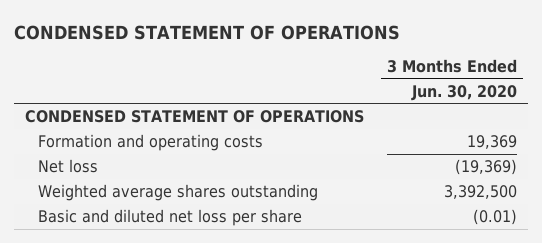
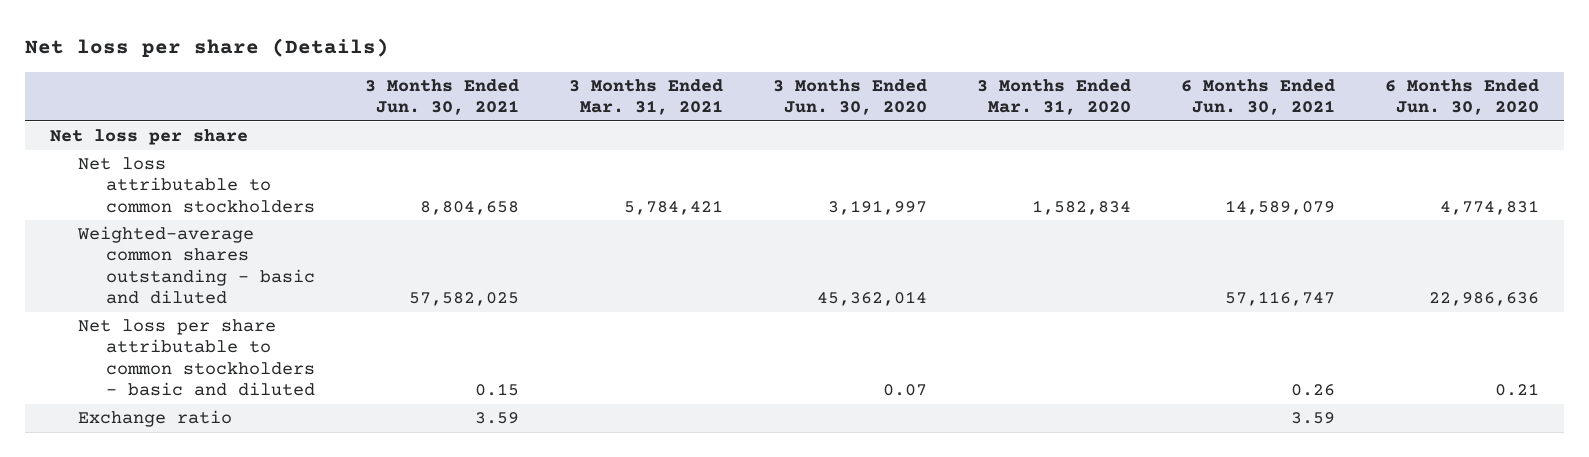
[14,24,401,40] CONDENSED STATEMENT OF OPERATIONS -> [24,38,389,58] Net loss per share (Details)
none -> [365,78,520,116] 3 Months Ended Jun. 30, 2021
none -> [569,78,724,116] 3 Months Ended Mar. 31, 2021
none -> [977,78,1132,116] 3 Months Ended Mar. 31, 2020
none -> [1181,78,1336,116] 6 Months Ended Jun. 30, 2021
none -> [1385,78,1540,116] 6 Months Ended Jun. 30, 2020
[25,110,365,124] CONDENSED STATEMENT OF OPERATIONS -> none
[38,134,264,152] Formation and operating costs -> none
none -> [49,129,248,146] Net loss per share
[38,159,99,174] Net loss -> [78,157,316,213] Net loss attributable to common stockholders
[455,159,518,176] (19,369) -> [828,199,928,215] 3,191,997
[38,184,319,202] Weighted average shares outstanding -> [77,226,316,304] Weighted-average common shares outstanding - basic and diluted
[444,185,518,200] 3,392,500 -> [817,290,928,306] 45,362,014
[38,209,303,227] Basic and diluted net loss per share -> [78,319,316,396] Net loss per share attributable to common stockholders - basic and diluted
[473,209,518,226] (0.01) -> [883,383,928,396] 0.07
none -> [78,410,233,428] Exchange ratio

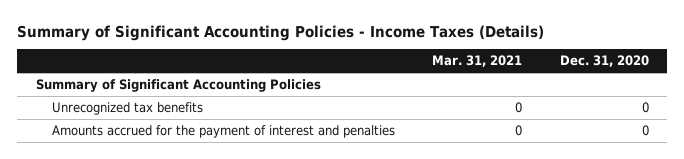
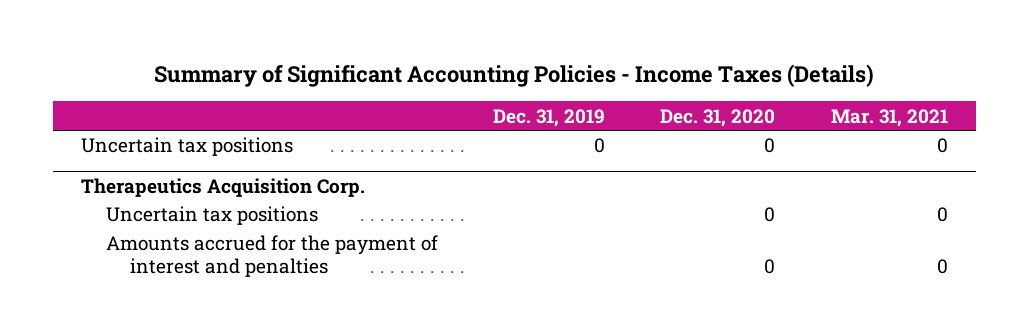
none -> [492,108,605,127] Dec. 31, 2019
[35,79,321,93] Summary of Significant Accounting Policies -> none
[51,102,203,116] Unrecognized tax benefits -> [80,137,293,157] Uncertain tax positions
none -> [80,177,365,197] Therapeutics Acquisition Corp.
none -> [105,206,318,226] Uncertain tax positions

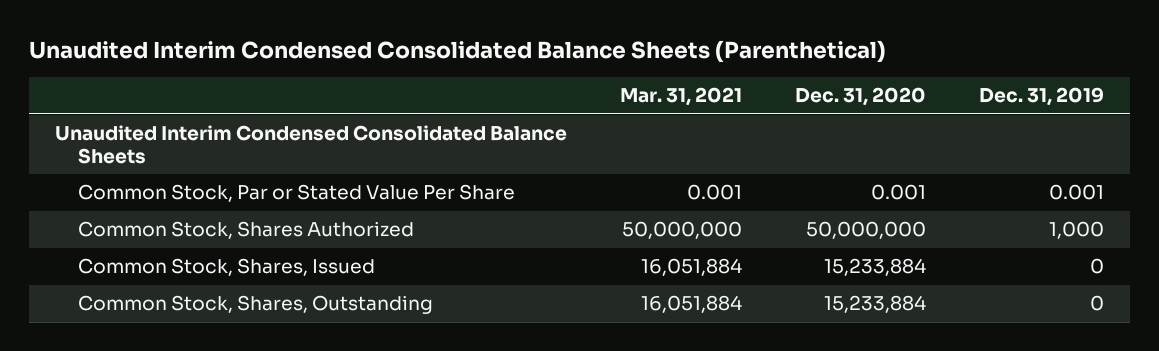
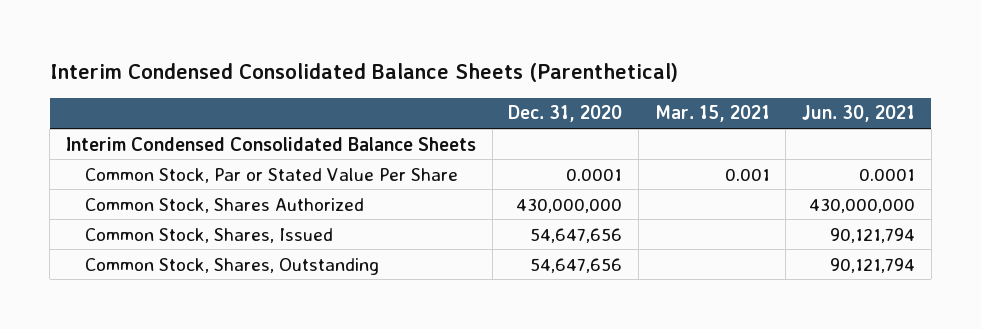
[28,40,886,64] Unaudited Interim Condensed Consolidated Balance Sheets (Parenthetical) -> [49,63,678,83] Interim Condensed Consolidated Balance Sheets (Parenthetical)
[619,87,742,107] Mar. 31, 2021 -> none
[978,87,1104,107] Dec. 31, 2019 -> none
none -> [654,105,770,123] Mar. 15, 2021
none -> [802,105,916,123] Jun. 30, 2021
[55,125,568,164] Unaudited Interim Condensed Consolidated Balance Sheets -> [66,136,477,151] Interim Condensed Consolidated Balance Sheets
[870,184,926,201] 0.001 -> [566,167,623,181] 0.0001
[805,221,926,240] 50,000,000 -> [516,197,623,213] 430,000,000
[823,258,926,277] 15,233,884 -> [530,227,623,243] 54,647,656
[823,295,926,314] 15,233,884 -> [530,257,623,273] 54,647,656

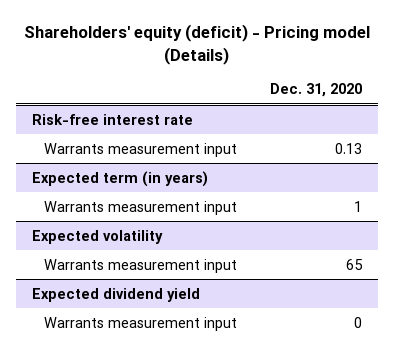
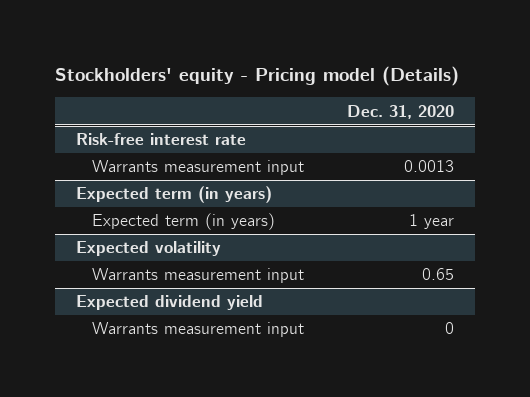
[23,24,370,65] Shareholders' equity (deficit) - Pricing model (Details) -> [55,65,460,86] Stockholders' equity - Pricing model (Details)
[334,142,362,154] 0.13 -> [403,160,454,173] 0.0013
[44,200,238,215] Warrants measurement input -> none
none -> [92,213,276,231] Expected term (in years)
[345,258,363,270] 65 -> [421,268,454,281] 0.65

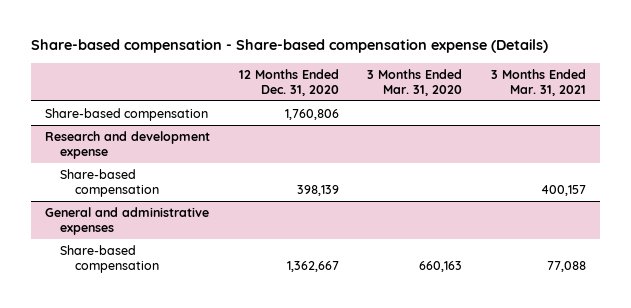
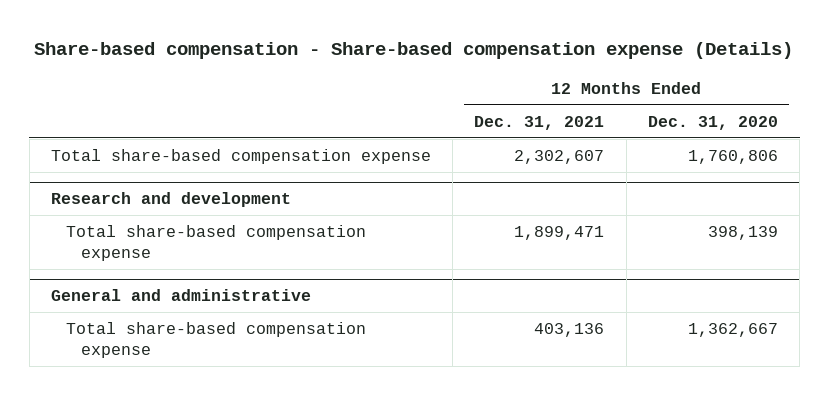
[367,68,463,96] 3 Months Ended Mar. 31, 2020 -> none
[490,68,586,96] 3 Months Ended Mar. 31, 2021 -> none
none -> [474,115,605,130] Dec. 31, 2021
[45,108,209,122] Share-based compensation -> [51,148,432,164] Total share-based compensation expense
[45,131,211,159] Research and development expense -> [51,192,292,208] Research and development
[60,169,160,197] Share-based compensation -> [66,224,367,261] Total share-based compensation expense
[45,207,210,235] General and administrative expenses -> [51,289,312,302] General and administrative
[60,245,160,273] Share-based compensation -> [66,321,367,358] Total share-based compensation expense

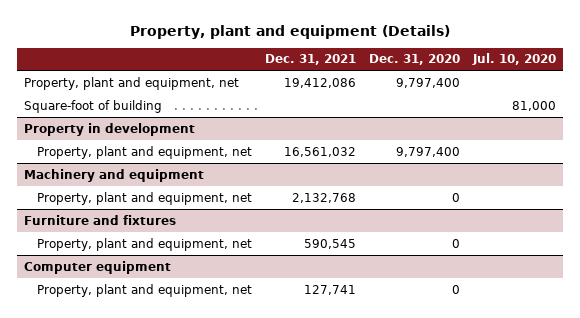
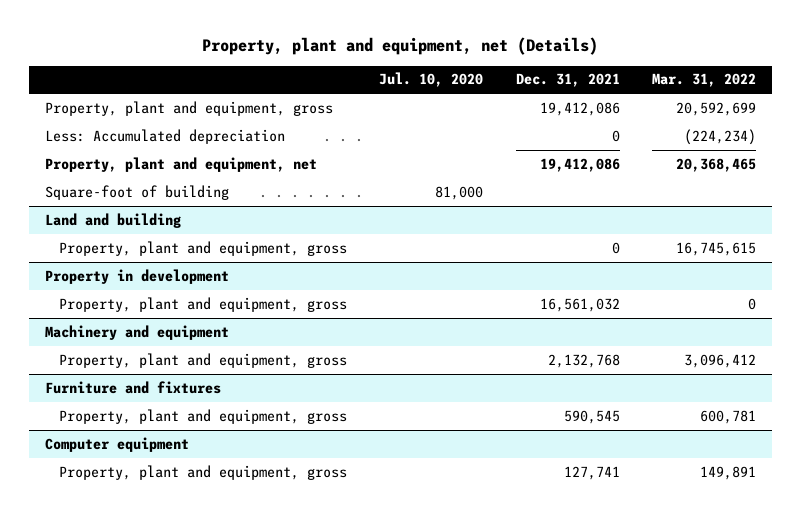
[130,24,451,39] Property, plant and equipment (Details) -> [202,37,599,56] Property, plant and equipment, net (Details)
[369,54,461,66] Dec. 31, 2020 -> none
none -> [651,73,756,88] Mar. 31, 2022
none -> [44,100,333,116] Property, plant and equipment, gross
none -> [44,128,285,144] Less: Accumulated depreciation
none -> [44,212,181,228] Land and building
none -> [59,240,348,256] Property, plant and equipment, gross
[36,145,252,159] Property, plant and equipment, net -> [59,296,348,312] Property, plant and equipment, gross
[36,191,252,205] Property, plant and equipment, net -> [59,352,348,368] Property, plant and equipment, gross
[36,237,252,251] Property, plant and equipment, net -> [59,408,348,424] Property, plant and equipment, gross
[36,283,252,297] Property, plant and equipment, net -> [59,464,348,480] Property, plant and equipment, gross

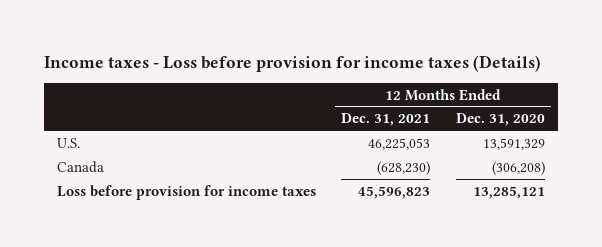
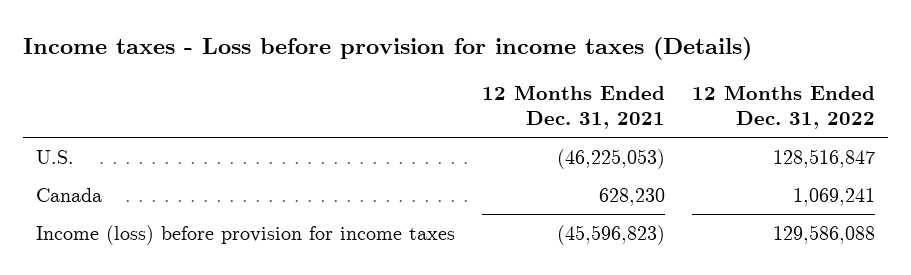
[455,113,545,127] Dec. 31, 2020 -> none
none -> [691,85,875,129] 12 Months Ended Dec. 31, 2022
[368,137,431,150] 46,225,053 -> [556,149,665,170] (46,225,053)
[377,160,431,176] (628,230) -> [598,188,665,207] 628,230
[56,184,316,200] Loss before provision for income taxes -> [36,225,456,246] Income (loss) before provision for income taxes
[358,185,431,199] 45,596,823 -> [556,225,665,246] (45,596,823)

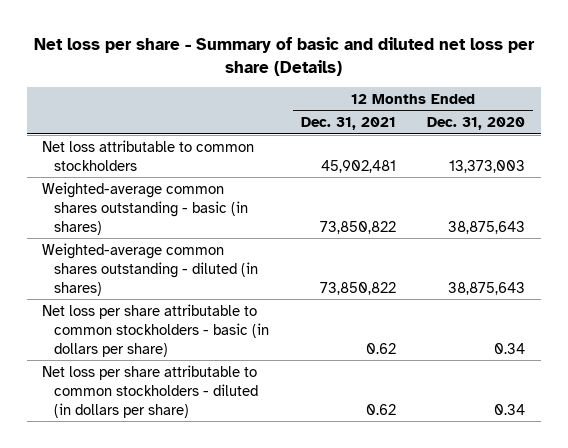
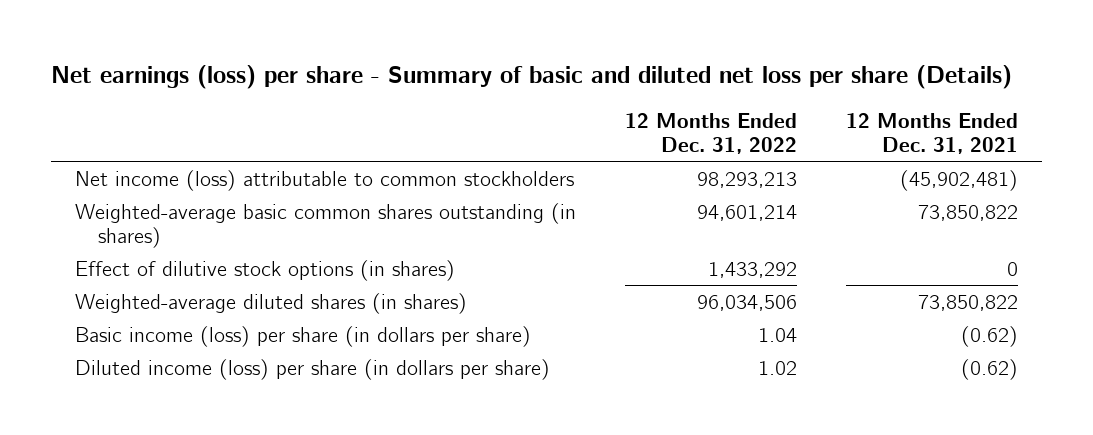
[33,36,535,76] Net loss per share - Summary of basic and diluted net loss per share (Details) -> [51,65,1013,90] Net earnings (loss) per share - Summary of basic and diluted net loss per share (Details)
[427,117,526,131] Dec. 31, 2020 -> none
none -> [624,112,797,154] 12 Months Ended Dec. 31, 2022
[42,139,255,171] Net loss attributable to common stockholders -> [75,169,575,191] Net income (loss) attributable to common stockholders
[320,159,396,173] 45,902,481 -> [899,169,1018,191] (45,902,481)
[42,181,249,235] Weighted-average common shares outstanding - basic (in shares) -> [75,202,577,248] Weighted-average basic common shares outstanding (in shares)
none -> [75,259,456,281] Effect of dilutive stock options (in shares)
[42,242,259,296] Weighted-average common shares outstanding - diluted (in shares) -> [75,292,468,314] Weighted-average diluted shares (in shares)
[42,303,270,357] Net loss per share attributable to common stockholders - basic (in dollars per share) -> [75,325,532,347] Basic income (loss) per share (in dollars per share)
[365,342,396,354] 0.62 -> [960,325,1018,347] (0.62)
[42,364,259,418] Net loss per share attributable to common stockholders - diluted (in dollars per share) -> [75,358,551,380] Diluted income (loss) per share (in dollars per share)
[365,403,396,415] 0.62 -> [960,358,1018,380] (0.62)

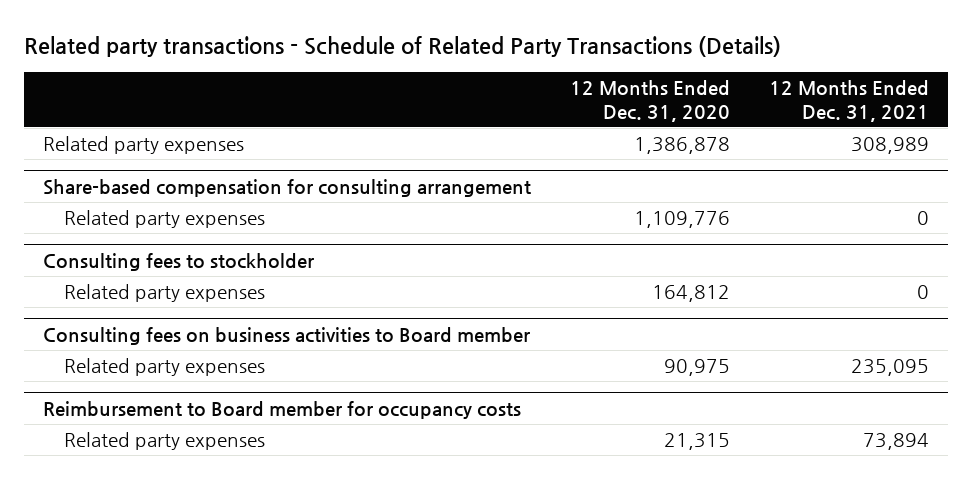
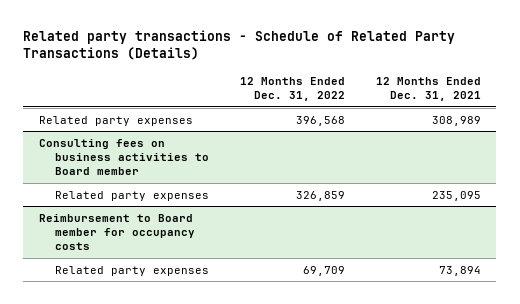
[569,80,730,122] 12 Months Ended Dec. 31, 2020 -> none
none -> [240,76,346,102] 12 Months Ended Dec. 31, 2022
[43,178,532,197] Share-based compensation for consulting arrangement -> none
[63,210,265,229] Related party expenses -> none
[43,252,315,271] Consulting fees to stockholder -> none
[63,284,265,303] Related party expenses -> none

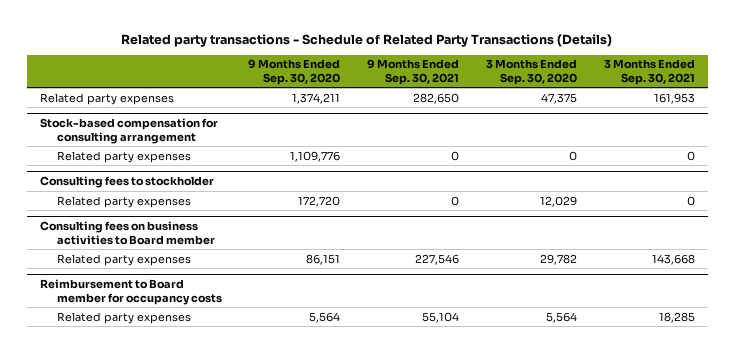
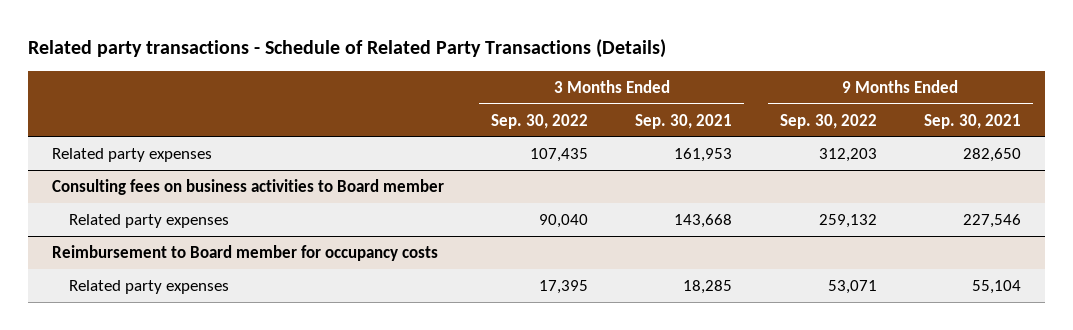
[248,59,341,85] 9 Months Ended Sep. 30, 2020 -> none
[485,59,577,85] 3 Months Ended Sep. 30, 2020 -> none
none -> [490,113,588,129] Sep. 30, 2022
none -> [779,113,877,129] Sep. 30, 2022
[39,118,218,144] Stock-based compensation for consulting arrangement -> none
[56,150,191,163] Related party expenses -> none
[39,176,214,189] Consulting fees to stockholder -> none
[56,195,191,208] Related party expenses -> none

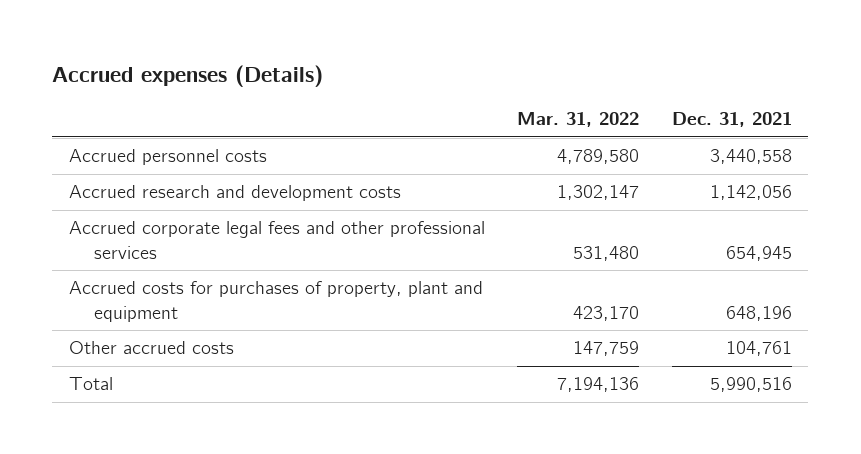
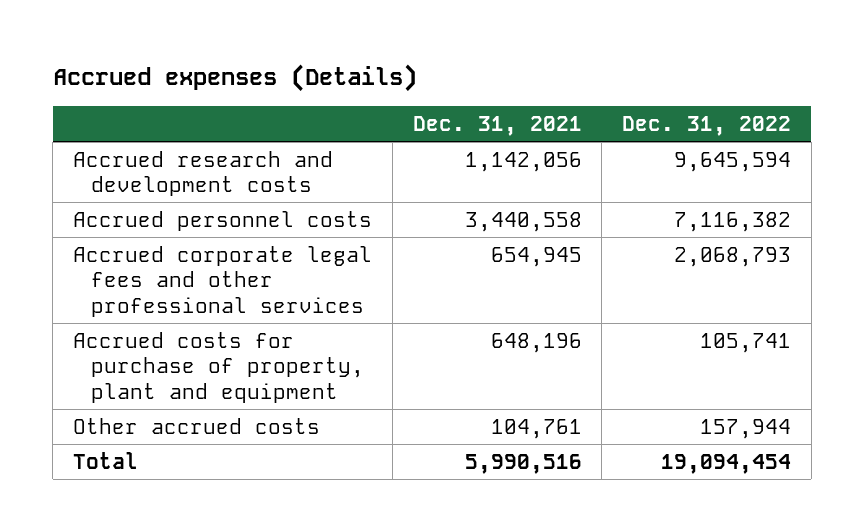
[517,112,640,128] Mar. 31, 2022 -> none
none -> [622,116,792,137] Dec. 31, 2022
[68,149,267,166] Accrued personnel costs -> [73,210,373,231] Accrued personnel costs
[68,281,483,322] Accrued costs for purchases of property, plant and equipment -> [73,331,364,403] Accrued costs for purchase of property, plant and equipment

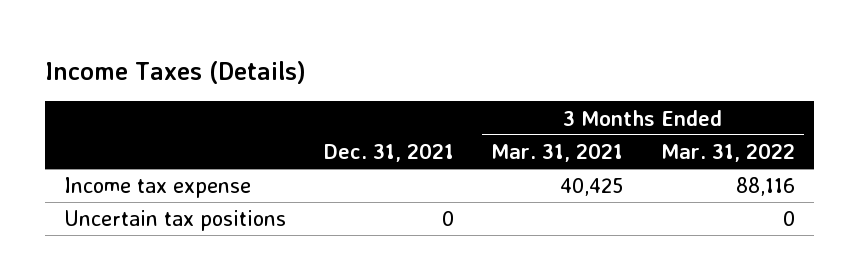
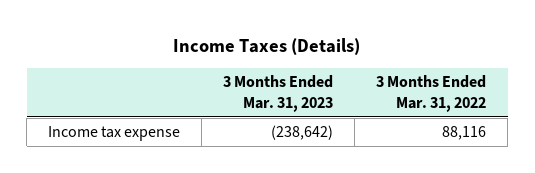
[323,142,454,162] Dec. 31, 2021 -> none
[491,142,624,162] Mar. 31, 2021 -> none
none -> [223,75,334,113] 3 Months Ended Mar. 31, 2023
[64,210,287,232] Uncertain tax positions -> none

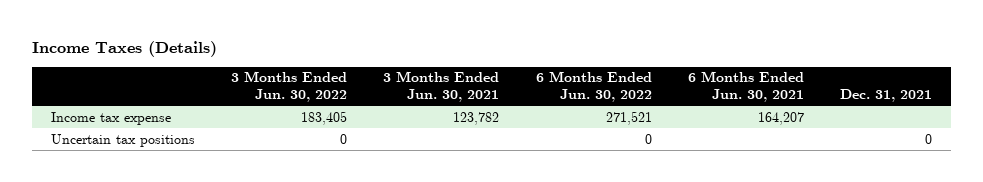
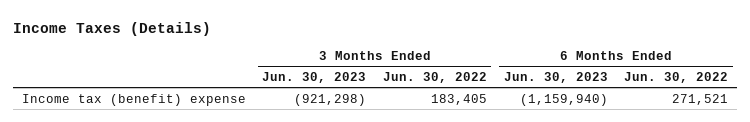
[383,71,500,102] 3 Months Ended Jun. 30, 2021 -> none
[688,71,805,102] 6 Months Ended Jun. 30, 2021 -> none
[840,88,933,102] Dec. 31, 2021 -> none
none -> [262,71,367,83] Jun. 30, 2023
none -> [503,71,608,83] Jun. 30, 2023
[50,133,195,147] Uncertain tax positions -> none
[50,111,171,125] Income tax expense -> [21,93,246,106] Income tax (benefit) expense

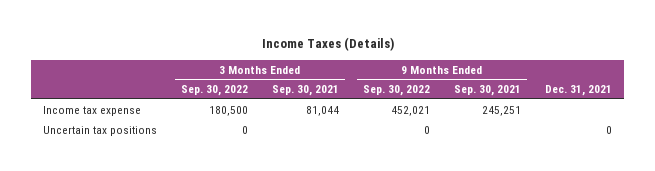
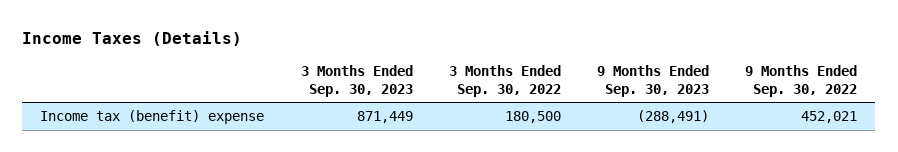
[272,85,340,97] Sep. 30, 2021 -> none
[454,85,522,97] Sep. 30, 2021 -> none
[545,85,613,97] Dec. 31, 2021 -> none
none -> [300,65,413,98] 3 Months Ended Sep. 30, 2023
none -> [597,65,710,98] 9 Months Ended Sep. 30, 2023
[42,125,157,136] Uncertain tax positions -> none
[42,105,141,116] Income tax expense -> [40,110,265,125] Income tax (benefit) expense

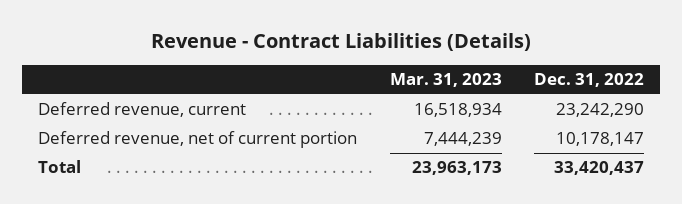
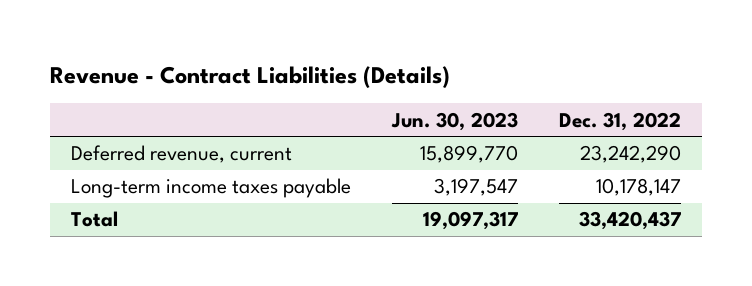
[389,73,502,88] Mar. 31, 2023 -> none
none -> [390,111,518,131] Jun. 30, 2023
[38,131,358,149] Deferred revenue, net of current portion -> [70,178,351,199] Long-term income taxes payable

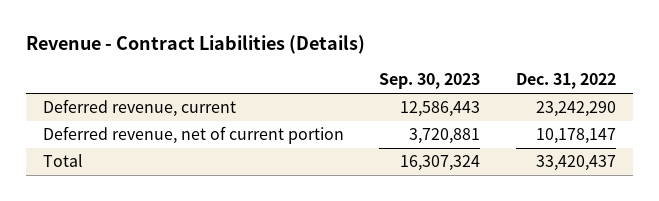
[390,111,518,131] Jun. 30, 2023 -> none
none -> [379,73,481,90] Sep. 30, 2023
[70,178,351,199] Long-term income taxes payable -> [43,126,345,145] Deferred revenue, net of current portion

